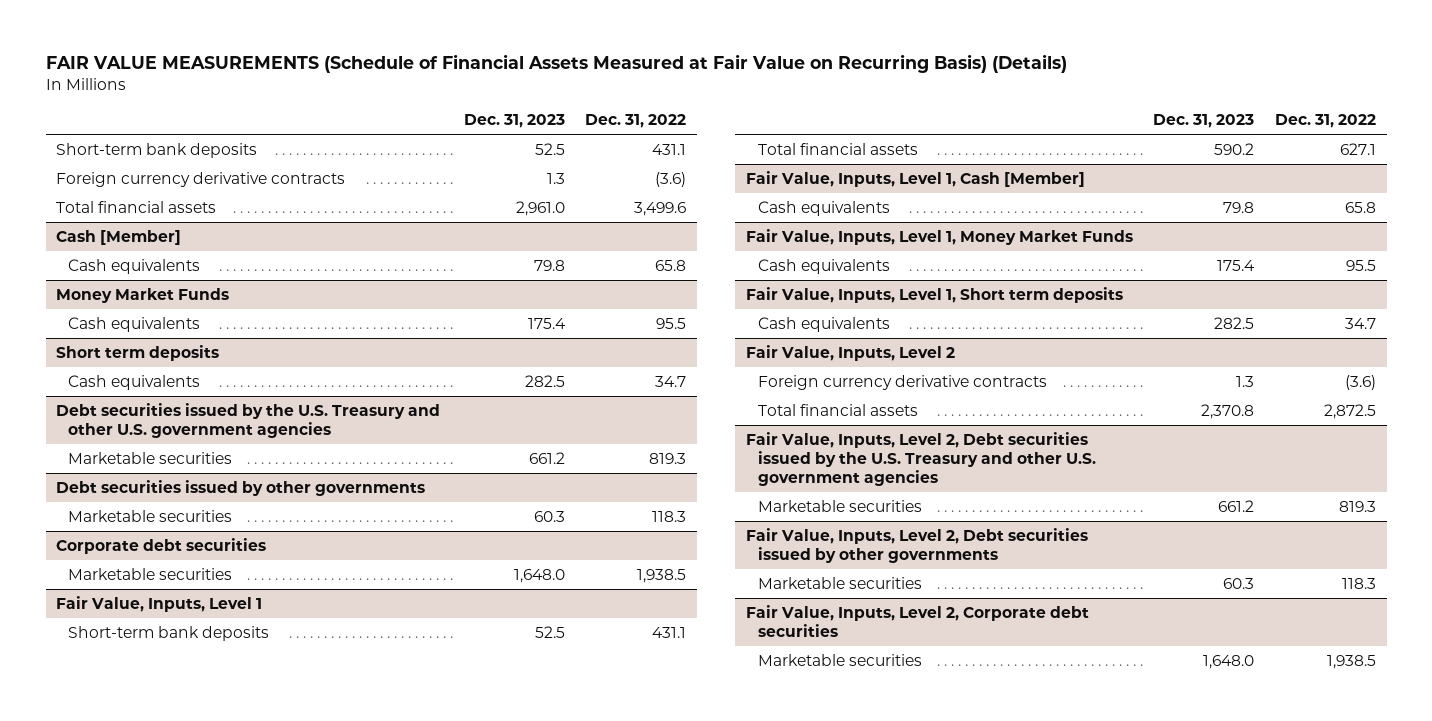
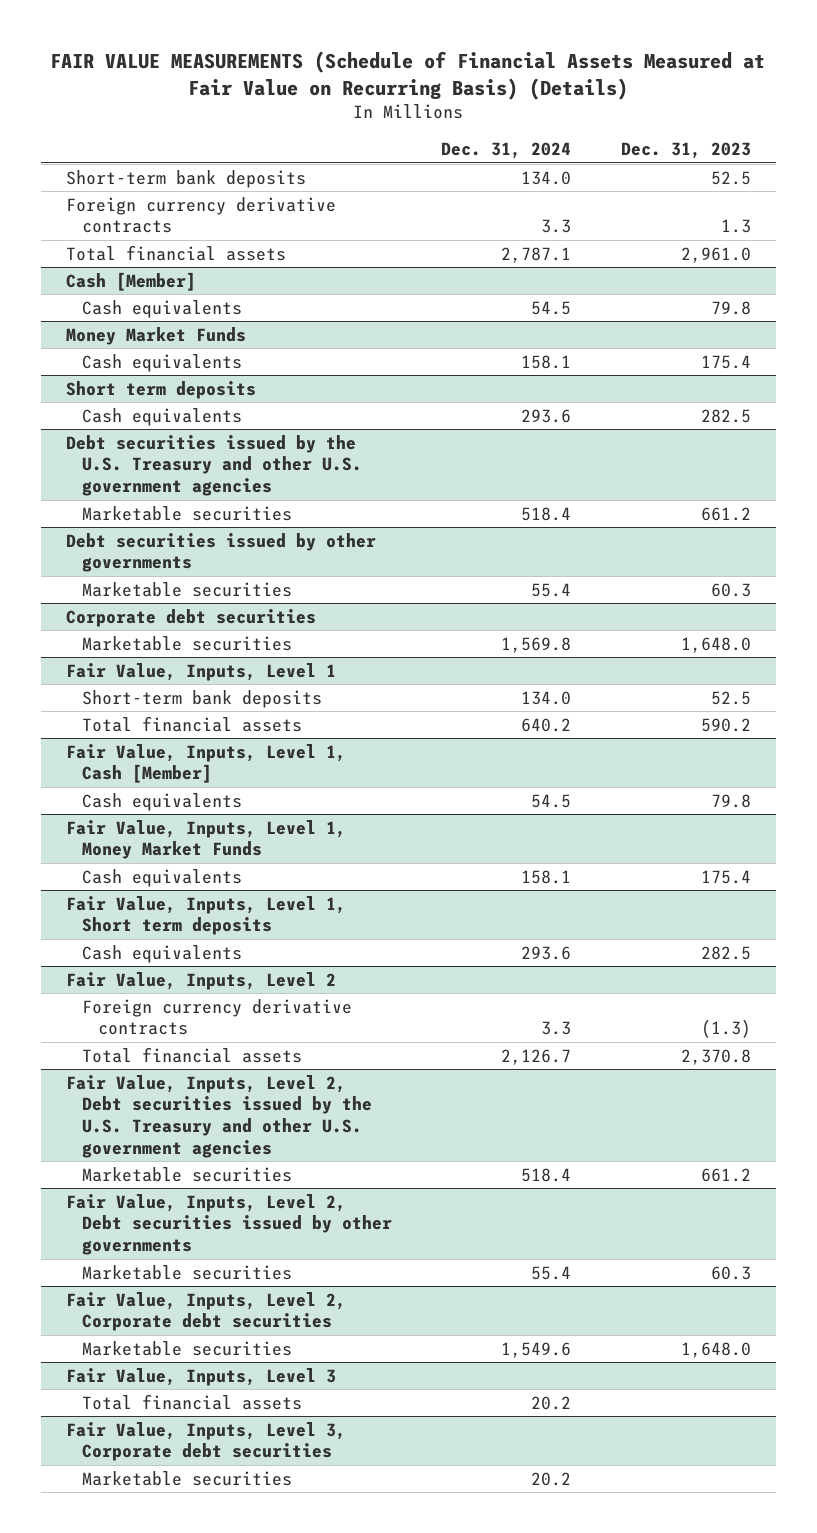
[585,114,687,129] Dec. 31, 2022 -> none
none -> [441,142,572,160] Dec. 31, 2024
[1236,375,1255,387] 1.3 -> [701,1019,752,1039] (1.3)
none -> [65,1367,336,1386] Fair Value, Inputs, Level 3
none -> [81,1393,302,1410] Total financial assets
none -> [65,1421,346,1462] Fair Value, Inputs, Level 3, Corporate debt securities
none -> [81,1470,292,1486] Marketable securities

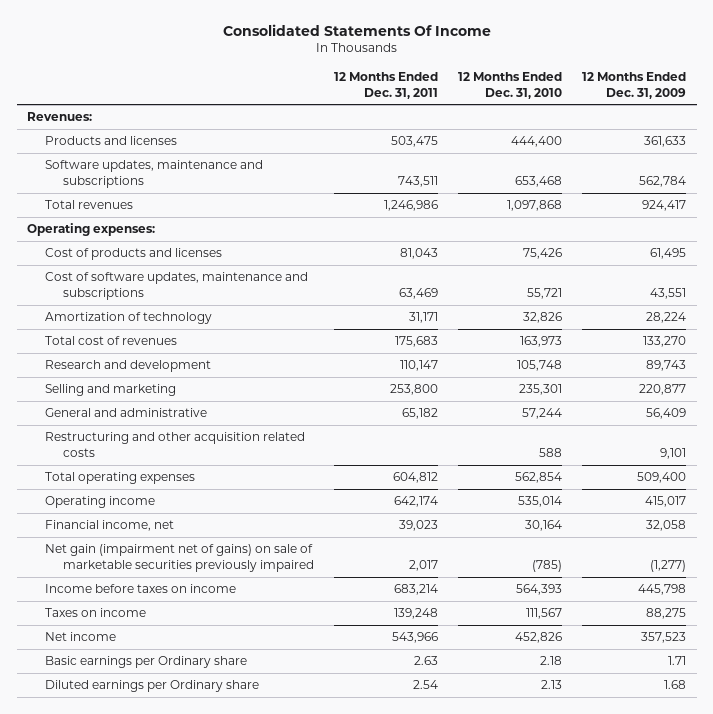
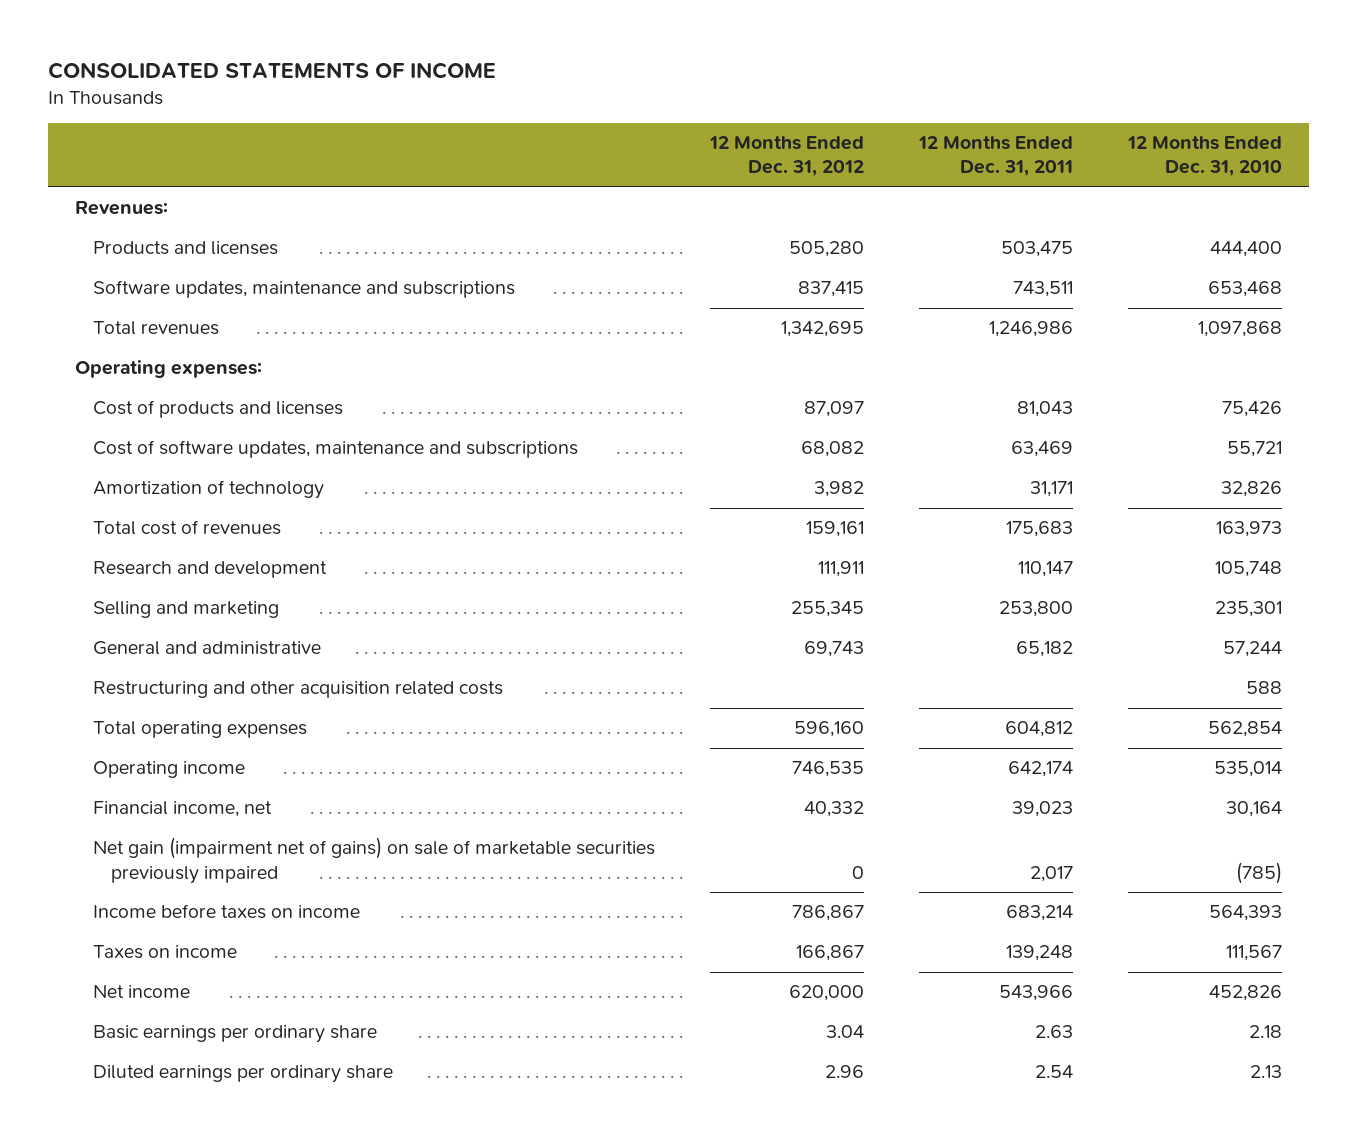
[222,23,491,36] Consolidated Statements Of Income -> [47,61,496,79] CONSOLIDATED STATEMENTS OF INCOME
[582,71,687,99] 12 Months Ended Dec. 31, 2009 -> none
none -> [709,136,865,177] 12 Months Ended Dec. 31, 2012
[44,656,247,669] Basic earnings per Ordinary share -> [93,1025,378,1044] Basic earnings per ordinary share
[44,680,259,693] Diluted earnings per Ordinary share -> [93,1065,394,1084] Diluted earnings per ordinary share

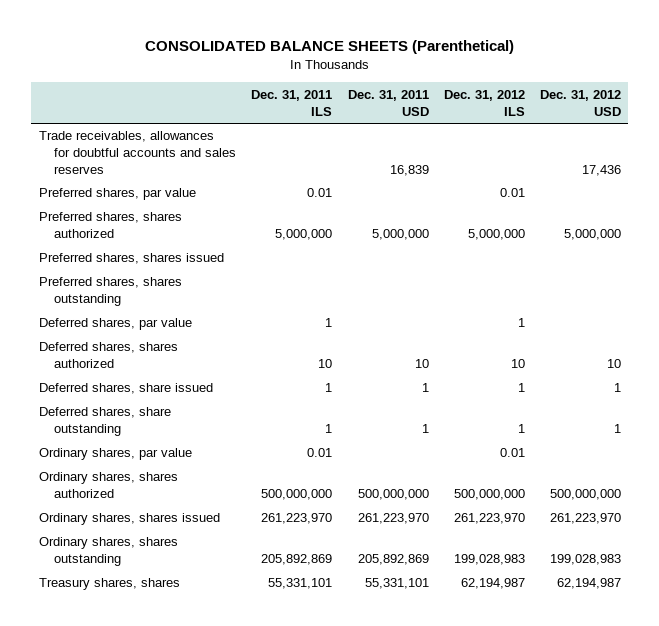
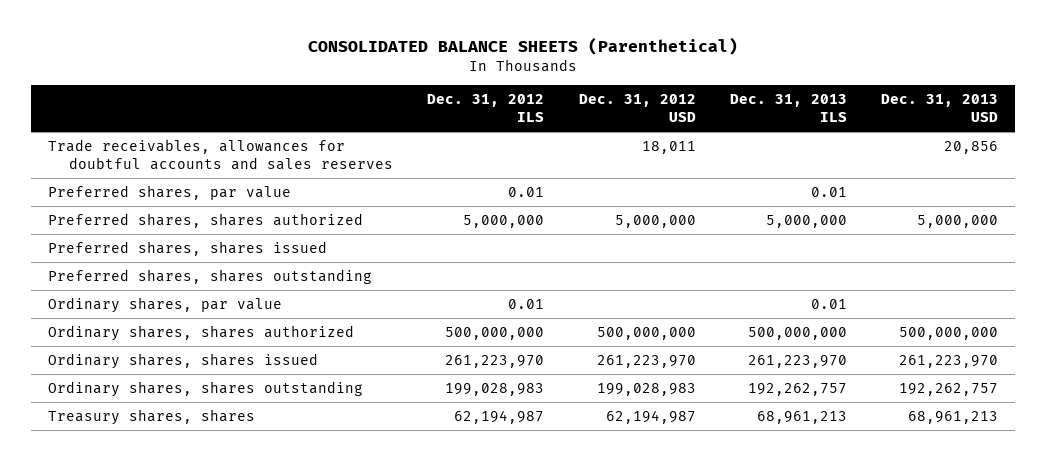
[251,89,333,116] Dec. 31, 2011 ILS -> none
[347,89,429,116] Dec. 31, 2011 USD -> none
none -> [729,94,847,122] Dec. 31, 2013 ILS
none -> [880,94,998,122] Dec. 31, 2013 USD
[581,164,621,176] 17,436 -> [641,141,696,155] 18,011
[38,318,192,331] Deferred shares, par value -> none
[38,342,178,369] Deferred shares, shares authorized -> none
[38,383,213,395] Deferred shares, share issued -> none
[38,407,171,437] Deferred shares, share outstanding -> none

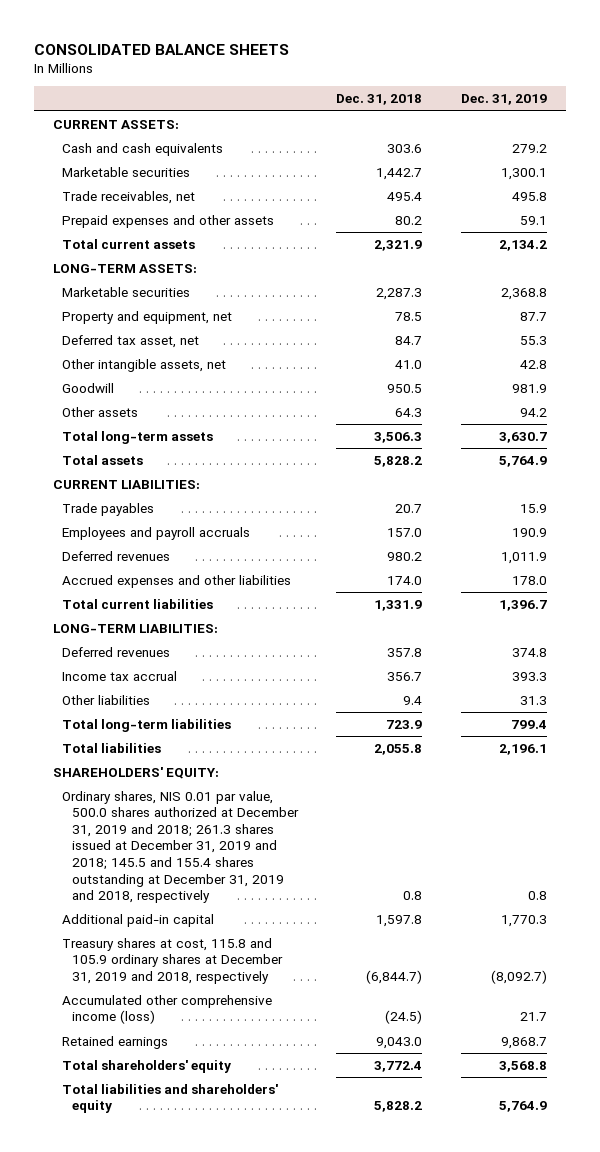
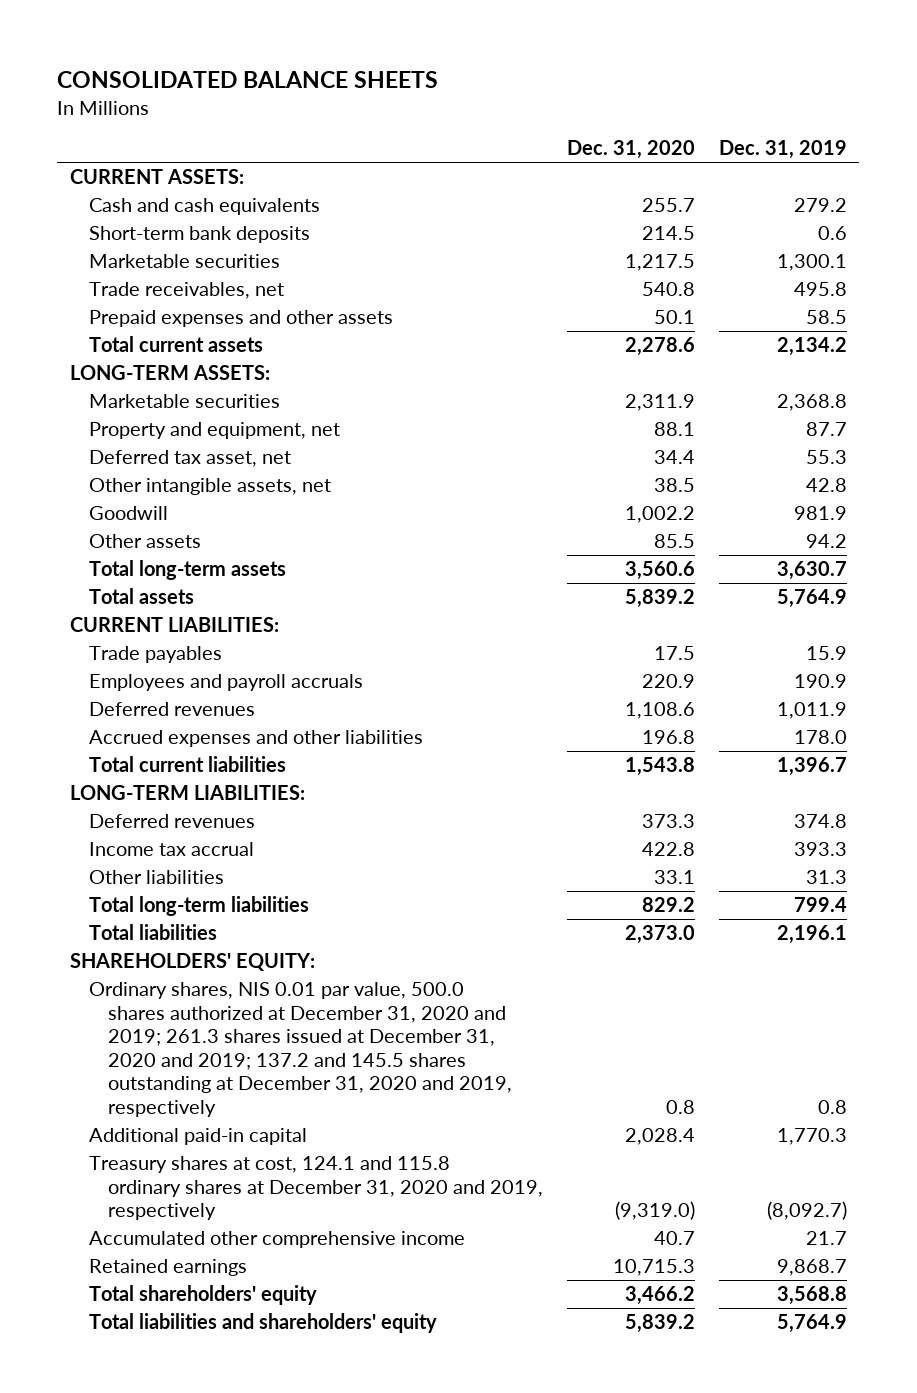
[336,94,423,106] Dec. 31, 2018 -> none
none -> [567,140,696,160] Dec. 31, 2020
none -> [88,226,310,244] Short-term bank deposits
[519,215,547,225] 59.1 -> [806,310,848,325] 58.5
[62,790,299,904] Ordinary shares, NIS 0.01 par value, 500.0 shares authorized at December 31, 2019 and 2018; 261.3 shares issued at December 31, 2019 and 2018; 145.5 and 155.4 shares outstanding at December 31, 2019 and 2018, respectively -> [88,982,512,1117] Ordinary shares, NIS 0.01 par value, 500.0 shares authorized at December 31, 2020 and 2019; 261.3 shares issued at December 31, 2020 and 2019; 137.2 and 145.5 shares outstanding at December 31, 2020 and 2019, respectively
[62,937,283,984] Treasury shares at cost, 115.8 and 105.9 ordinary shares at December 31, 2019 and 2018, respectively -> [88,1156,543,1221] Treasury shares at cost, 124.1 and 115.8 ordinary shares at December 31, 2020 and 2019, respectively
[62,994,273,1025] Accumulated other comprehensive income (loss) -> [88,1231,465,1249] Accumulated other comprehensive income

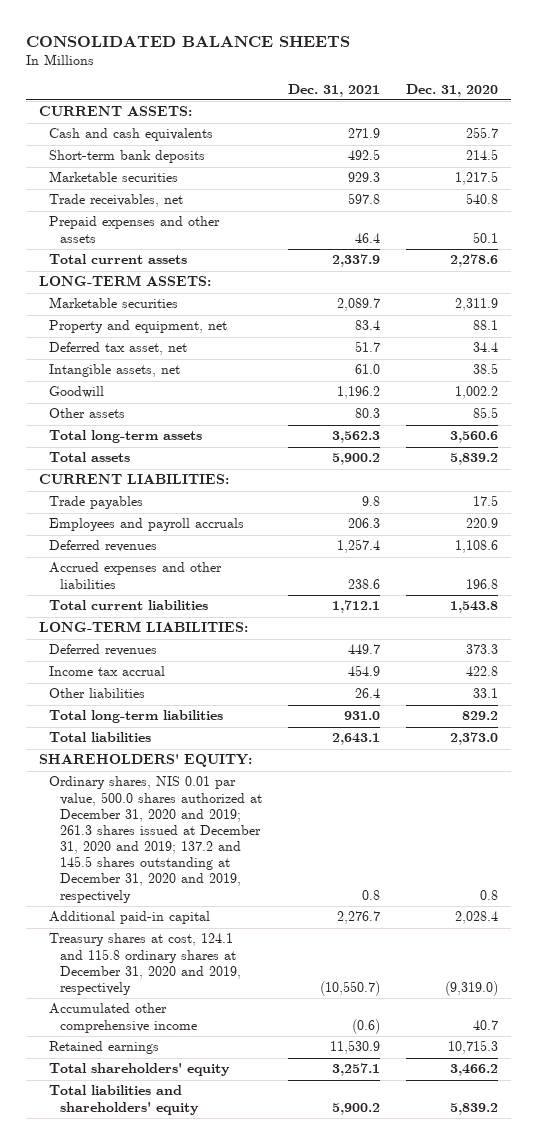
[719,140,848,160] Dec. 31, 2019 -> none
none -> [287,83,380,97] Dec. 31, 2021
[88,478,331,496] Other intangible assets, net -> [49,364,181,378] Intangible assets, net

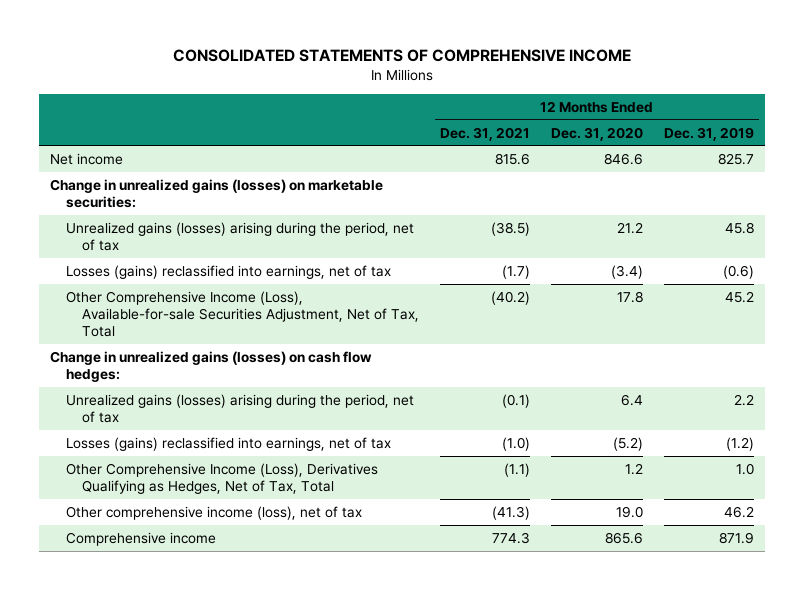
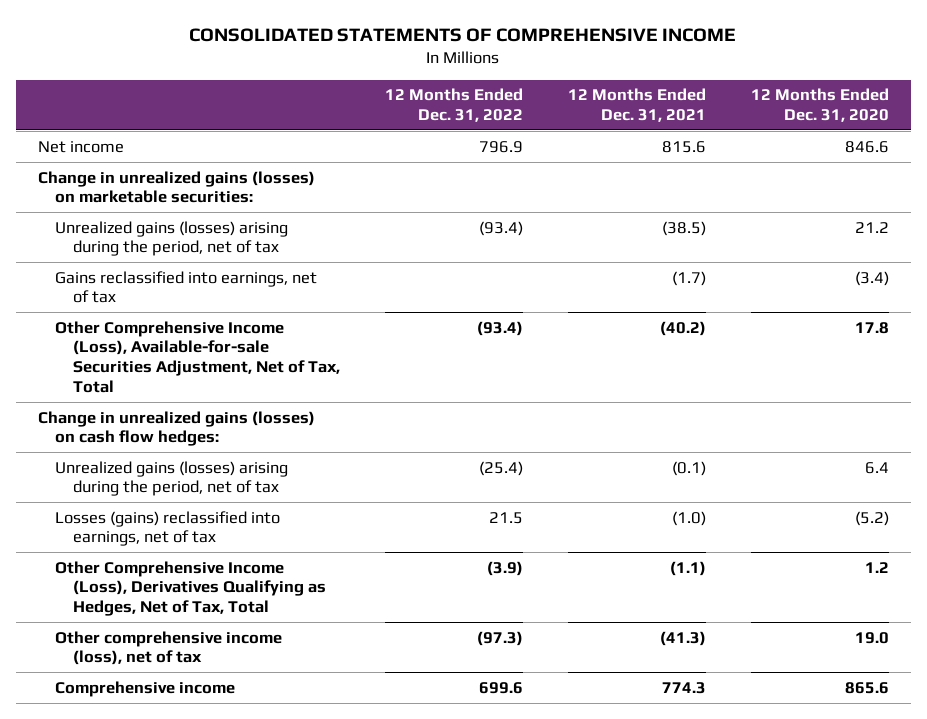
[664,126,755,141] Dec. 31, 2019 -> none
none -> [384,88,523,122] 12 Months Ended Dec. 31, 2022
[65,264,391,279] Losses (gains) reclassified into earnings, net of tax -> [55,270,318,304] Gains reclassified into earnings, net of tax

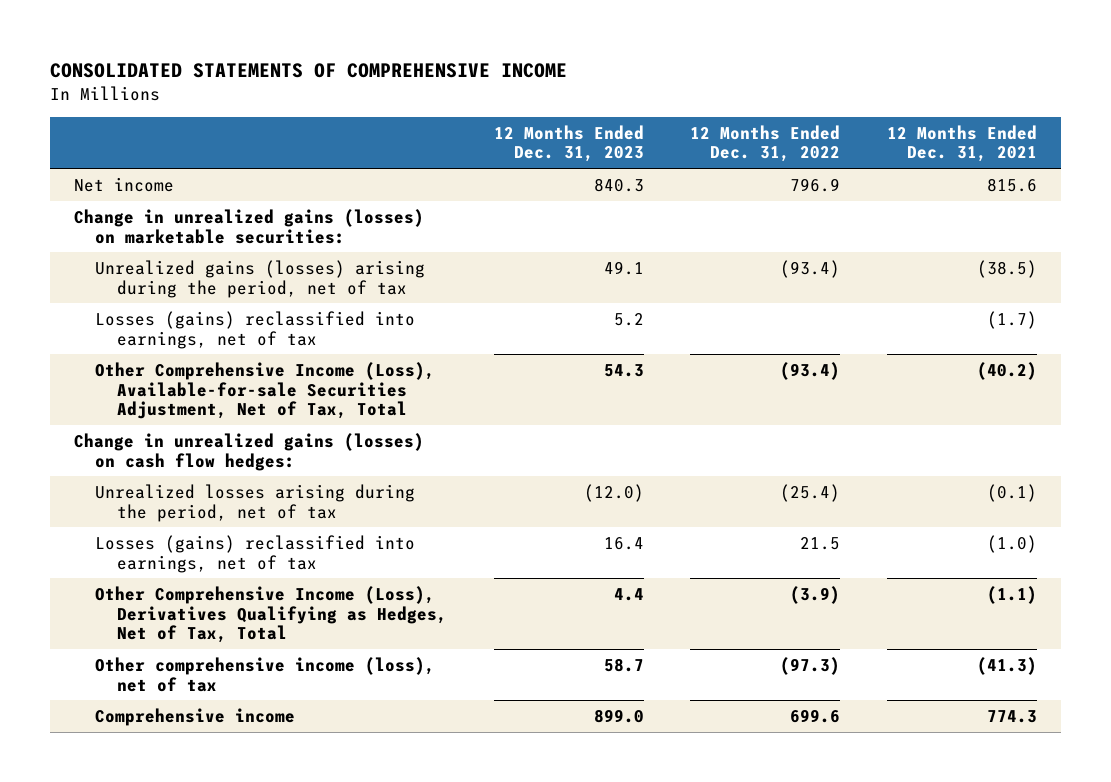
[750,88,889,122] 12 Months Ended Dec. 31, 2020 -> none
none -> [493,124,644,163] 12 Months Ended Dec. 31, 2023
[55,270,318,304] Gains reclassified into earnings, net of tax -> [95,310,416,349] Losses (gains) reclassified into earnings, net of tax
[55,460,289,497] Unrealized gains (losses) arising during the period, net of tax -> [95,483,416,522] Unrealized losses arising during the period, net of tax

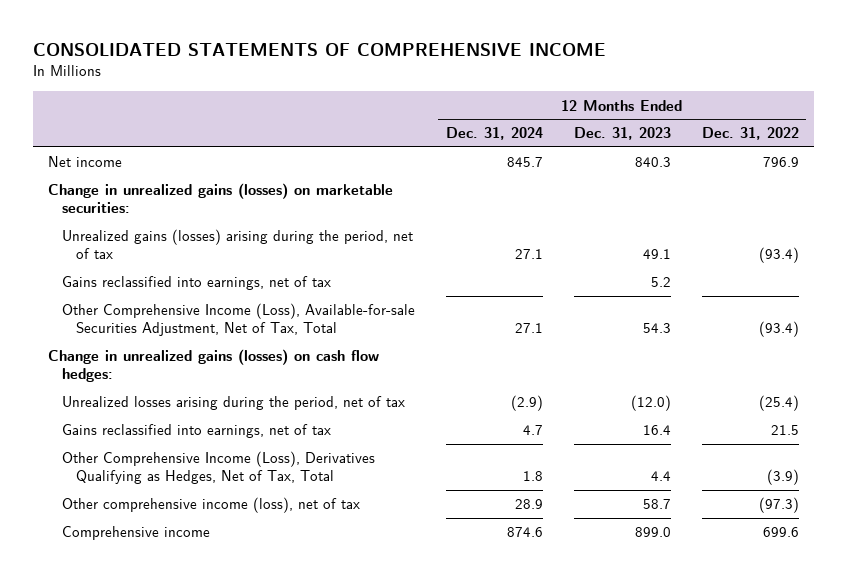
[887,124,1038,163] 12 Months Ended Dec. 31, 2021 -> none
none -> [445,127,543,141] Dec. 31, 2024
[95,310,416,349] Losses (gains) reclassified into earnings, net of tax -> [62,276,332,291] Gains reclassified into earnings, net of tax
[95,534,416,573] Losses (gains) reclassified into earnings, net of tax -> [62,424,332,439] Gains reclassified into earnings, net of tax

